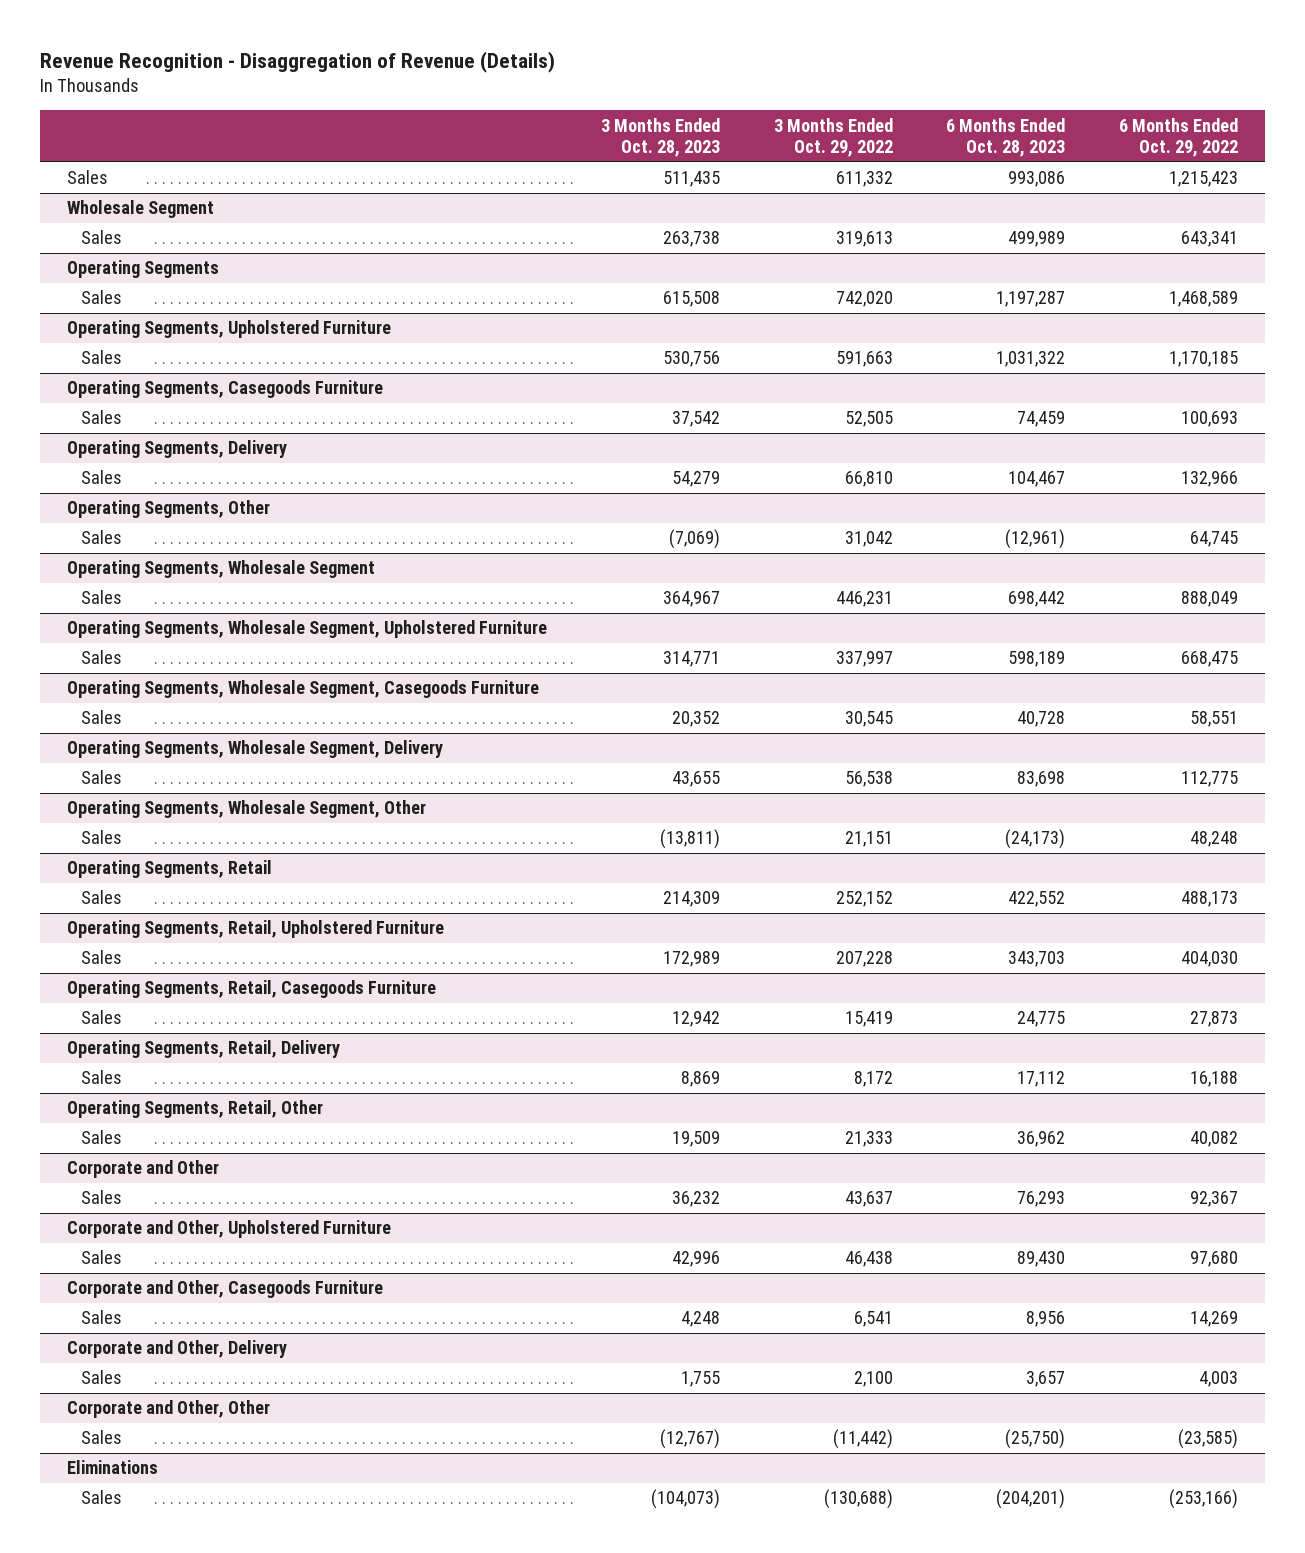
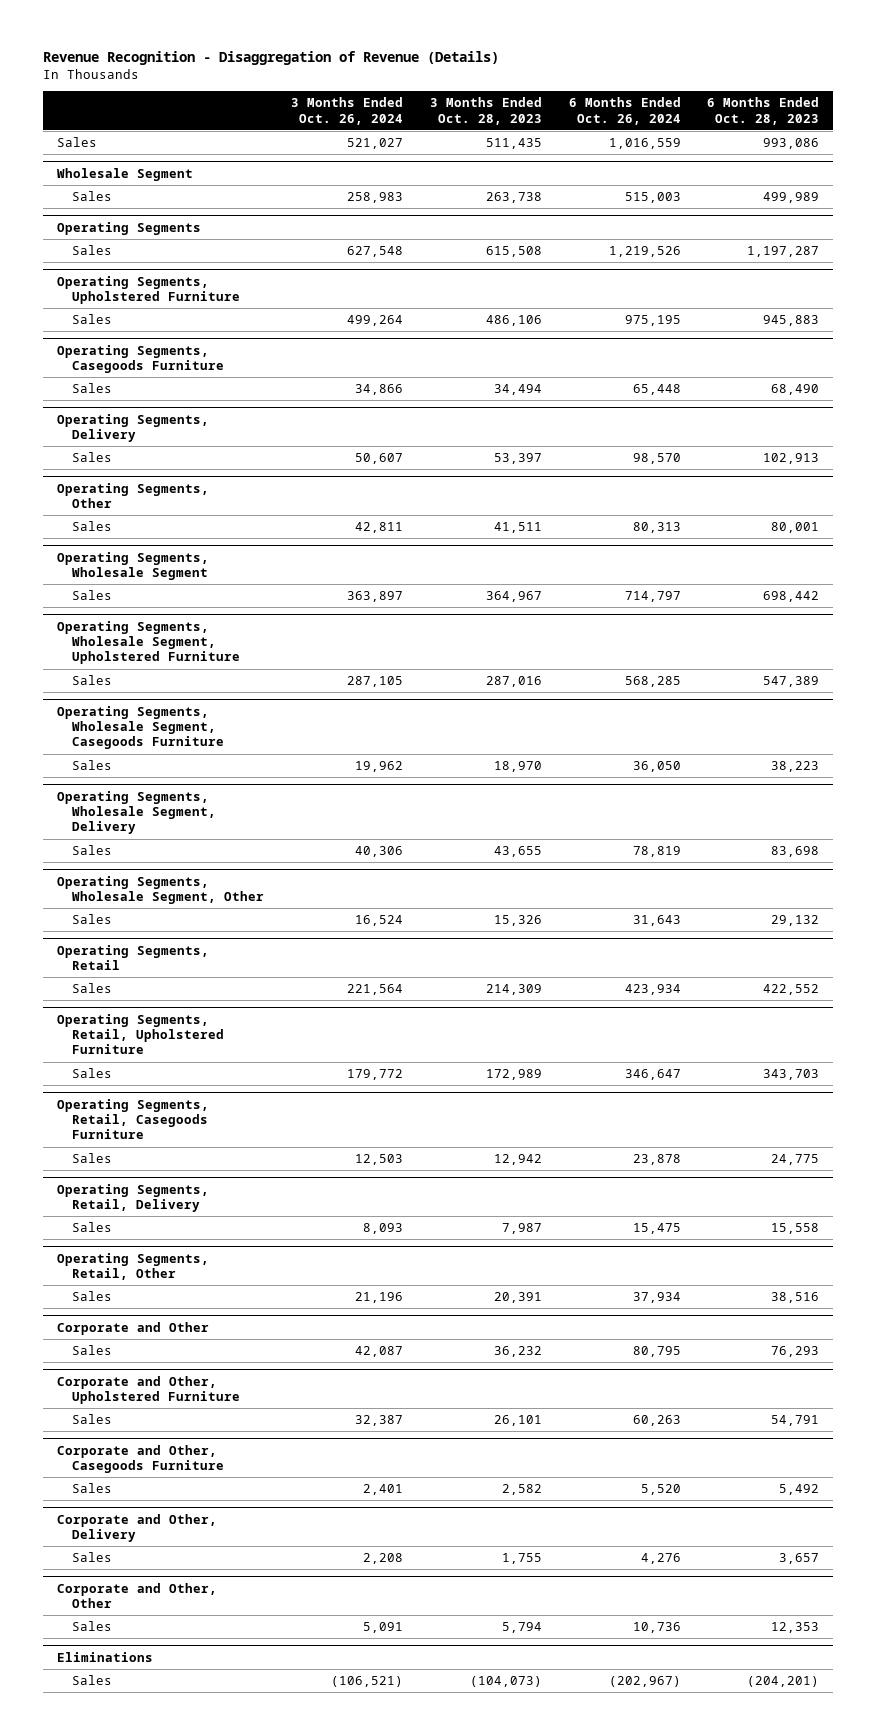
[773,117,893,158] 3 Months Ended Oct. 29, 2022 -> none
[1119,117,1239,158] 6 Months Ended Oct. 29, 2022 -> none
none -> [290,97,403,125] 3 Months Ended Oct. 26, 2024
none -> [568,97,681,125] 6 Months Ended Oct. 26, 2024
[662,351,720,368] 530,756 -> [485,315,542,327] 486,106
[996,351,1066,368] 1,031,322 -> [763,315,820,327] 945,883
[671,411,720,428] 37,542 -> [493,384,542,396] 34,494
[1017,411,1066,428] 74,459 -> [771,384,820,396] 68,490
[671,471,720,488] 54,279 -> [493,453,542,465] 53,397
[1008,471,1066,488] 104,467 -> [763,453,820,465] 102,913
[668,529,720,550] (7,069) -> [493,522,542,534] 41,511
[1005,529,1066,550] (12,961) -> [771,522,820,534] 80,001
[662,651,720,668] 314,771 -> [485,676,542,688] 287,016
[1008,651,1066,668] 598,189 -> [763,676,820,688] 547,389
[671,711,720,728] 20,352 -> [493,761,542,773] 18,970
[1017,711,1066,728] 40,728 -> [771,761,820,773] 38,223
[659,829,720,850] (13,811) -> [493,915,542,927] 15,326
[1005,829,1066,850] (24,173) -> [771,915,820,927] 29,132
[680,1071,720,1088] 8,869 -> [501,1223,542,1235] 7,987
[1017,1071,1066,1088] 17,112 -> [771,1223,820,1235] 15,558
[671,1131,720,1148] 19,509 -> [493,1292,542,1304] 20,391
[1017,1131,1066,1148] 36,962 -> [771,1292,820,1304] 38,516
[671,1251,720,1268] 42,996 -> [493,1415,542,1427] 26,101
[1017,1251,1066,1268] 89,430 -> [771,1415,820,1427] 54,791
[680,1311,720,1328] 4,248 -> [501,1484,542,1496] 2,582
[1026,1311,1066,1328] 8,956 -> [779,1484,820,1496] 5,492
[659,1429,720,1450] (12,767) -> [501,1622,542,1634] 5,794
[1005,1429,1066,1450] (25,750) -> [771,1622,820,1634] 12,353

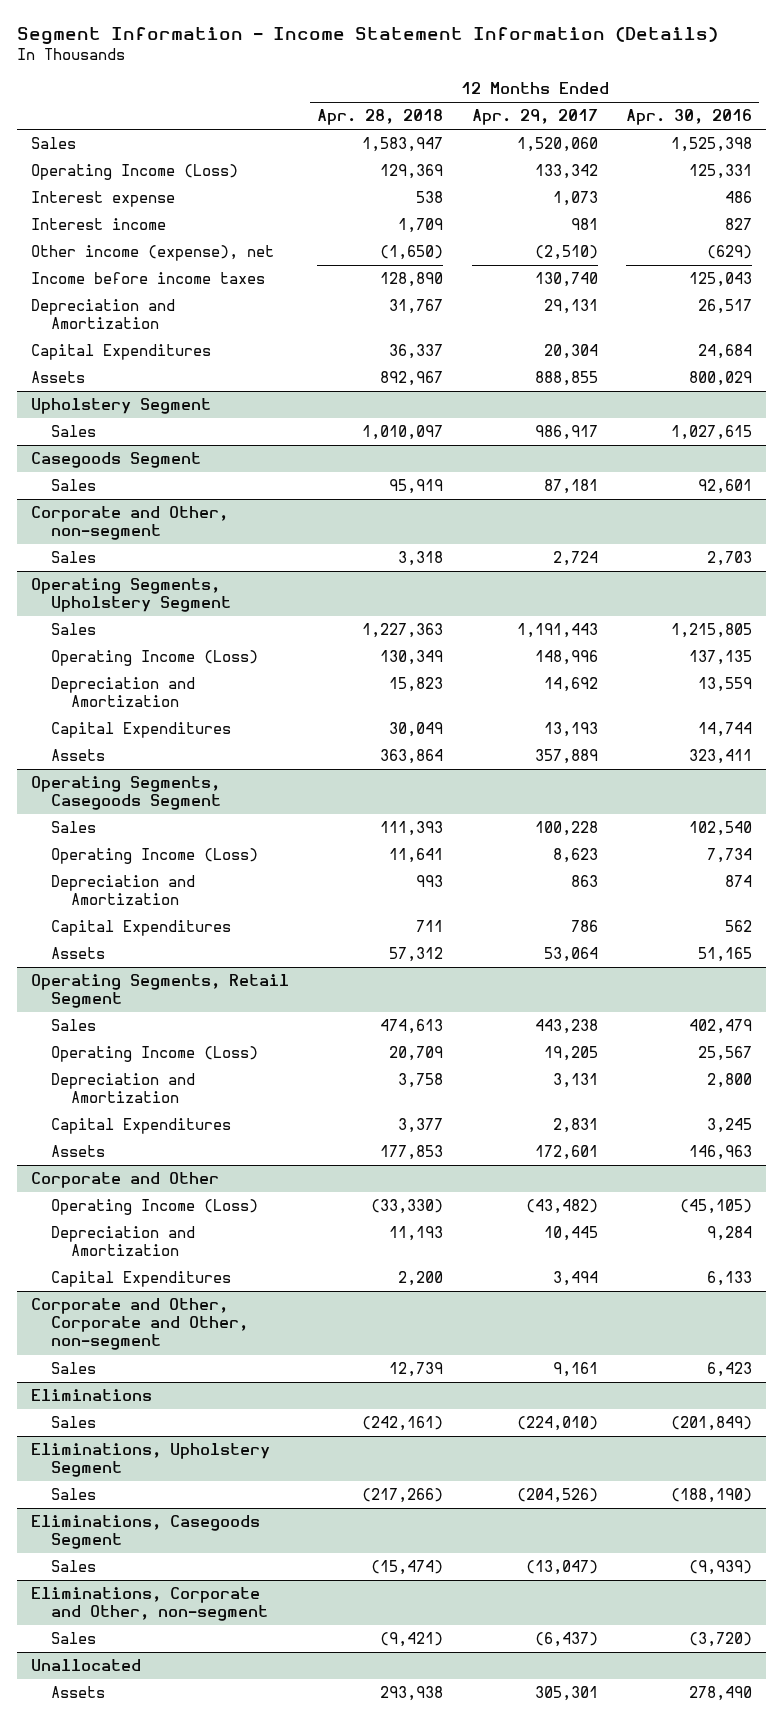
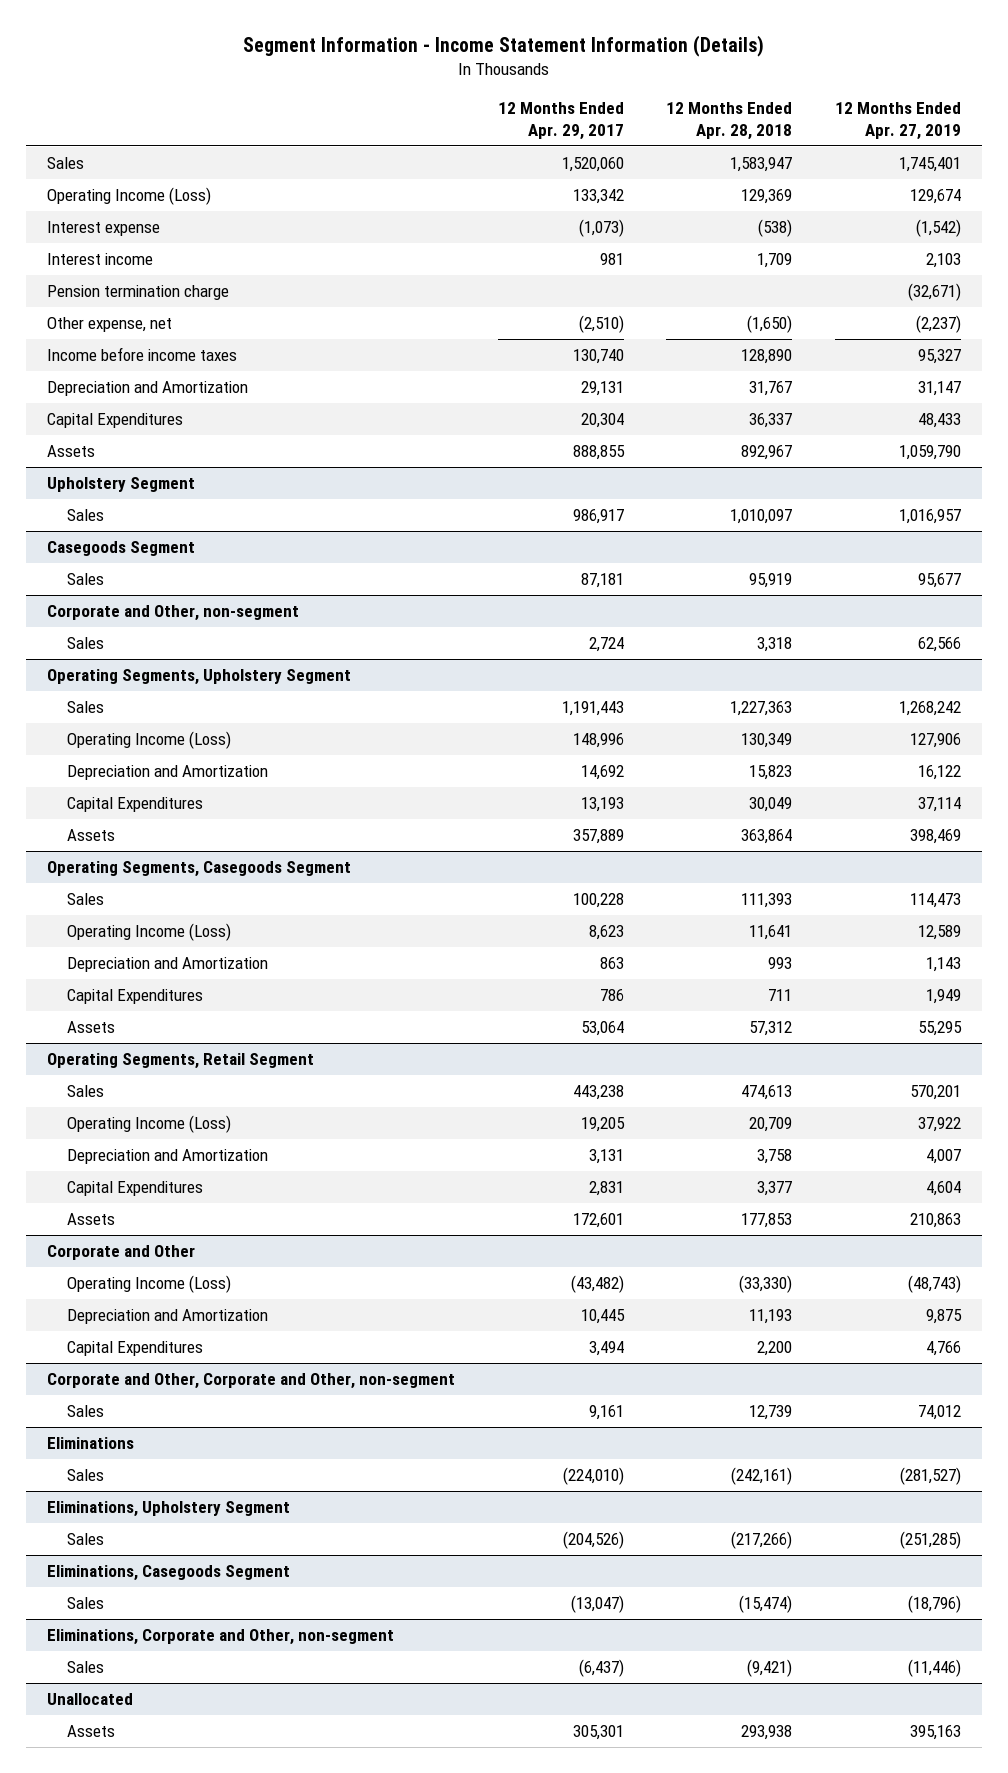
[625,109,752,126] Apr. 30, 2016 -> none
none -> [834,102,961,141] 12 Months Ended Apr. 27, 2019
[416,191,444,204] 538 -> [758,218,793,237] (538)
[552,191,598,207] 1,073 -> [578,218,624,237] (1,073)
none -> [47,284,230,300] Pension termination charge
[31,245,275,262] Other income (expense), net -> [47,316,173,332] Other expense, net

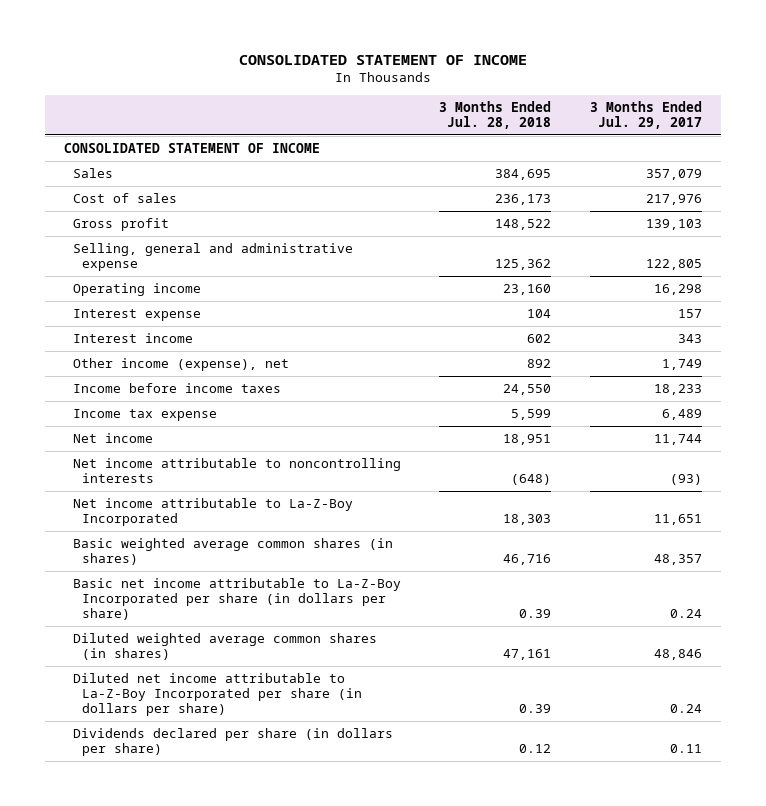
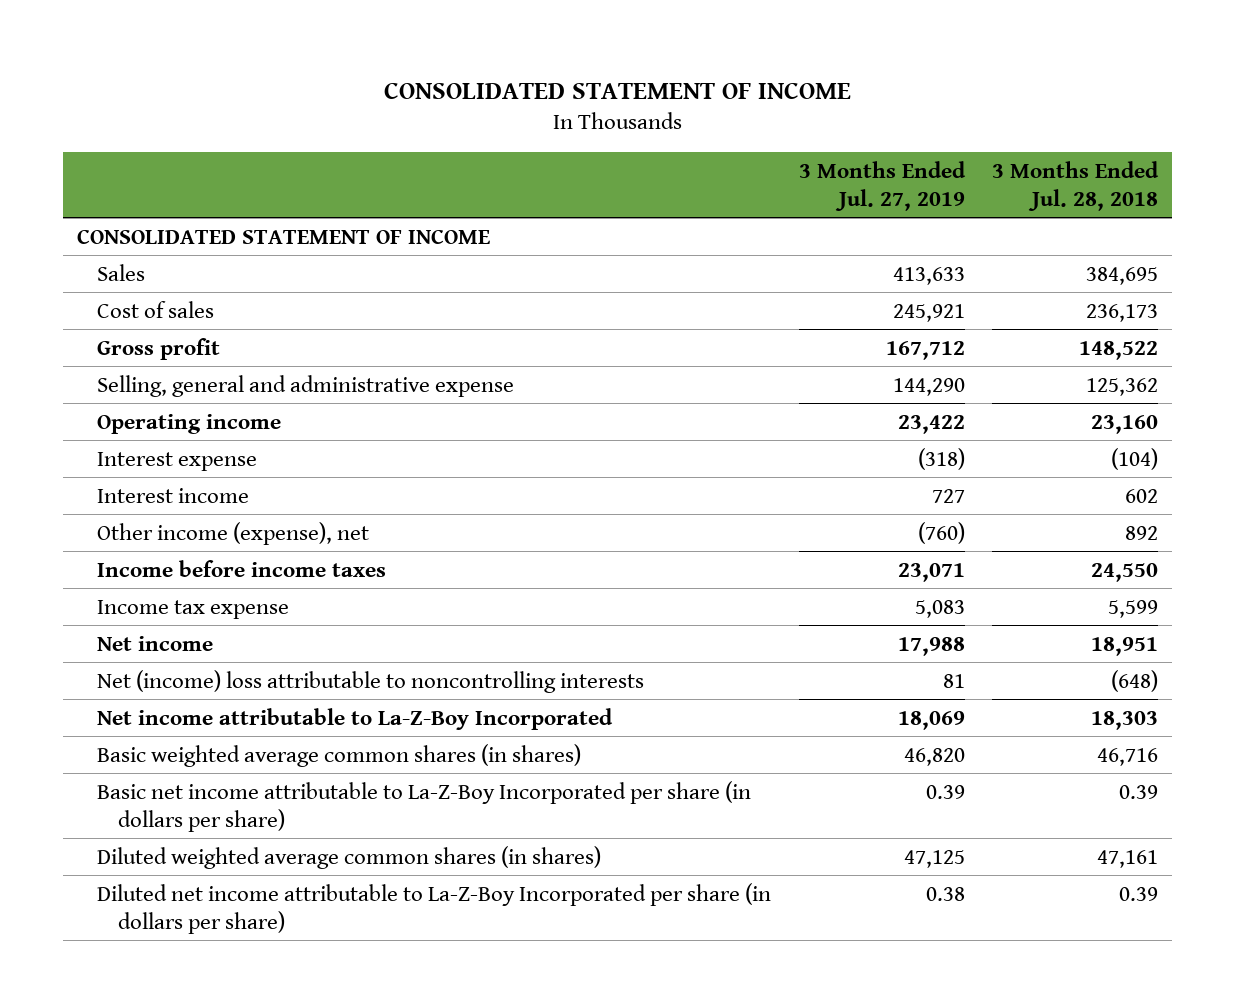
[589,101,702,130] 3 Months Ended Jul. 29, 2017 -> none
none -> [798,160,966,211] 3 Months Ended Jul. 27, 2019
[527,309,552,319] 104 -> [1111,447,1159,470] (104)
[72,458,401,484] Net income attributable to noncontrolling interests -> [97,669,645,693] Net (income) loss attributable to noncontrolling interests
[72,728,393,757] Dividends declared per share (in dollars per share) -> none

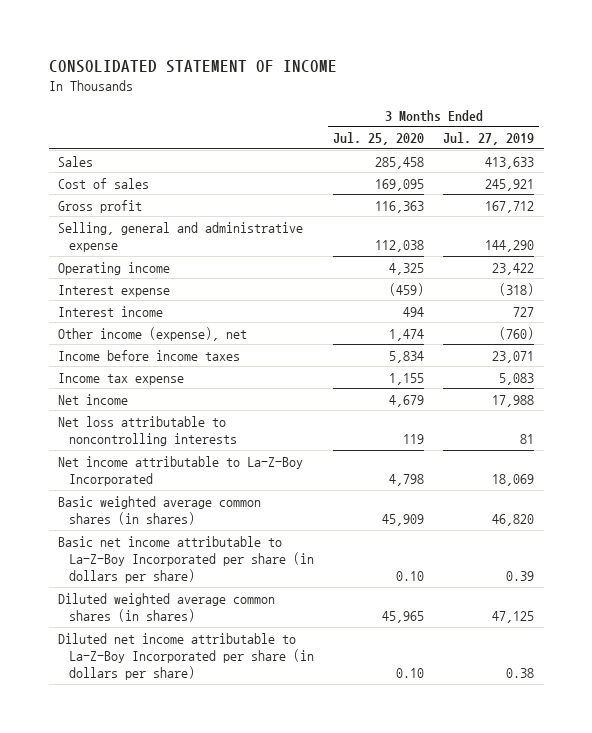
[992,160,1160,211] 3 Months Ended Jul. 28, 2018 -> none
none -> [332,131,424,145] Jul. 25, 2020
[77,228,491,244] CONSOLIDATED STATEMENT OF INCOME -> none
[97,669,645,693] Net (income) loss attributable to noncontrolling interests -> [58,415,237,446] Net loss attributable to noncontrolling interests

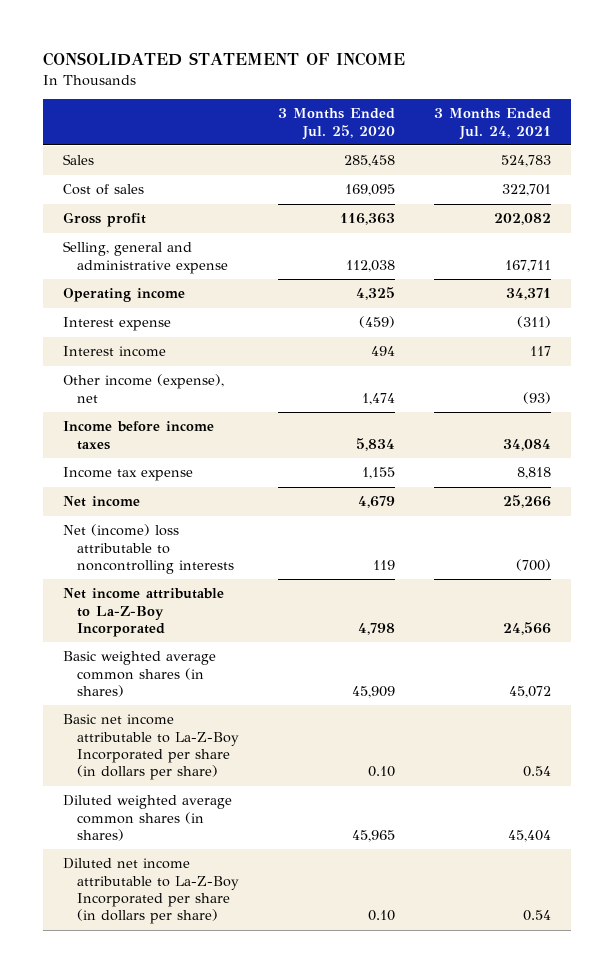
[443,131,535,145] Jul. 27, 2019 -> none
none -> [434,108,552,140] 3 Months Ended Jul. 24, 2021
[58,415,237,446] Net loss attributable to noncontrolling interests -> [62,524,234,574] Net (income) loss attributable to noncontrolling interests

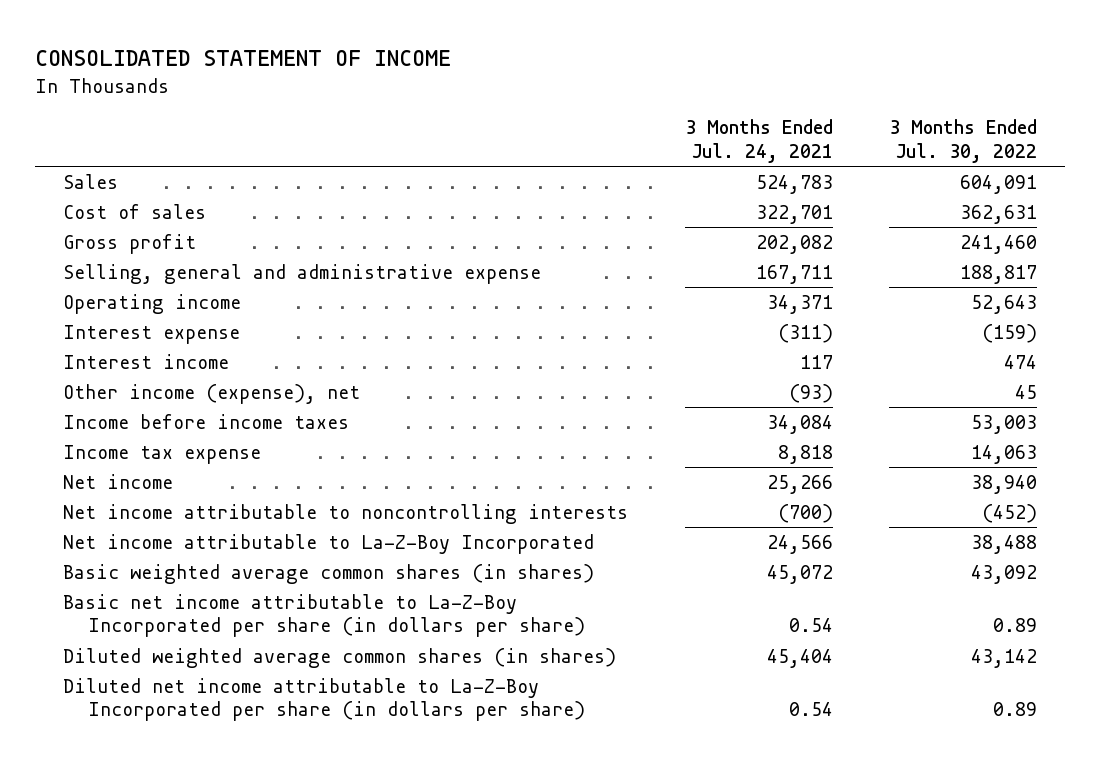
[278,108,396,140] 3 Months Ended Jul. 25, 2020 -> none
none -> [888,119,1037,163] 3 Months Ended Jul. 30, 2022
[62,524,234,574] Net (income) loss attributable to noncontrolling interests -> [63,503,629,524] Net income attributable to noncontrolling interests

